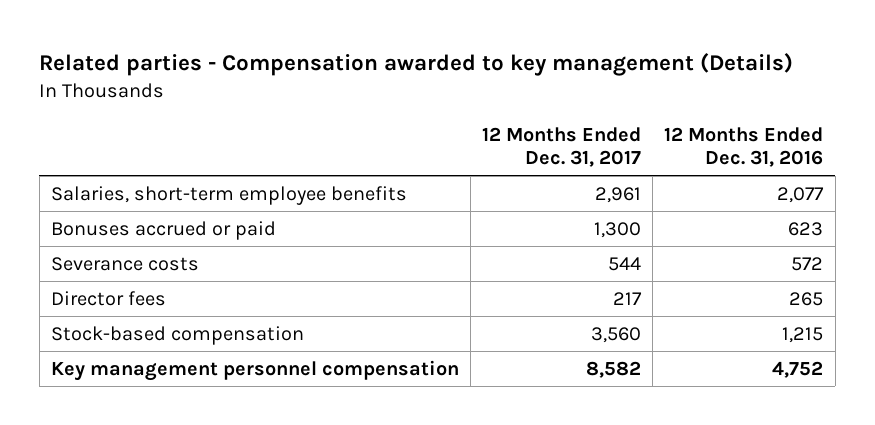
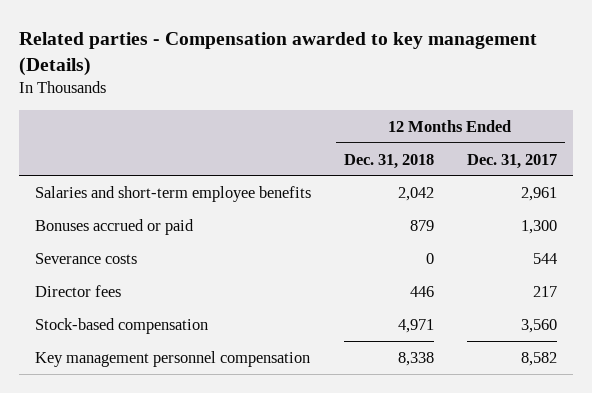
[664,126,824,167] 12 Months Ended Dec. 31, 2016 -> none
none -> [344,153,435,169] Dec. 31, 2018
[51,185,408,205] Salaries, short-term employee benefits -> [35,185,312,202] Salaries and short-term employee benefits

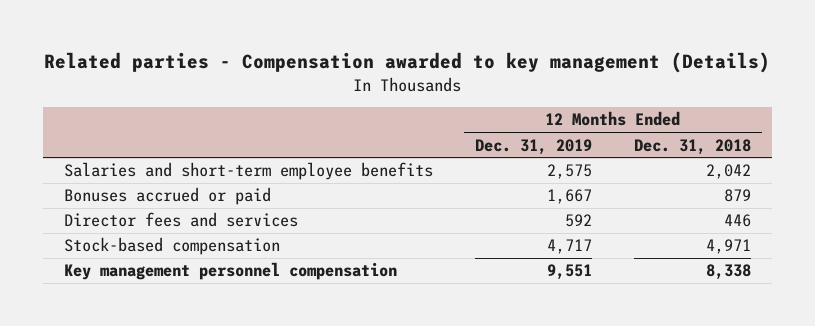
[466,153,557,169] Dec. 31, 2017 -> none
none -> [474,138,592,155] Dec. 31, 2019
[35,252,138,264] Severance costs -> none
[35,284,122,297] Director fees -> [63,212,298,228] Director fees and services

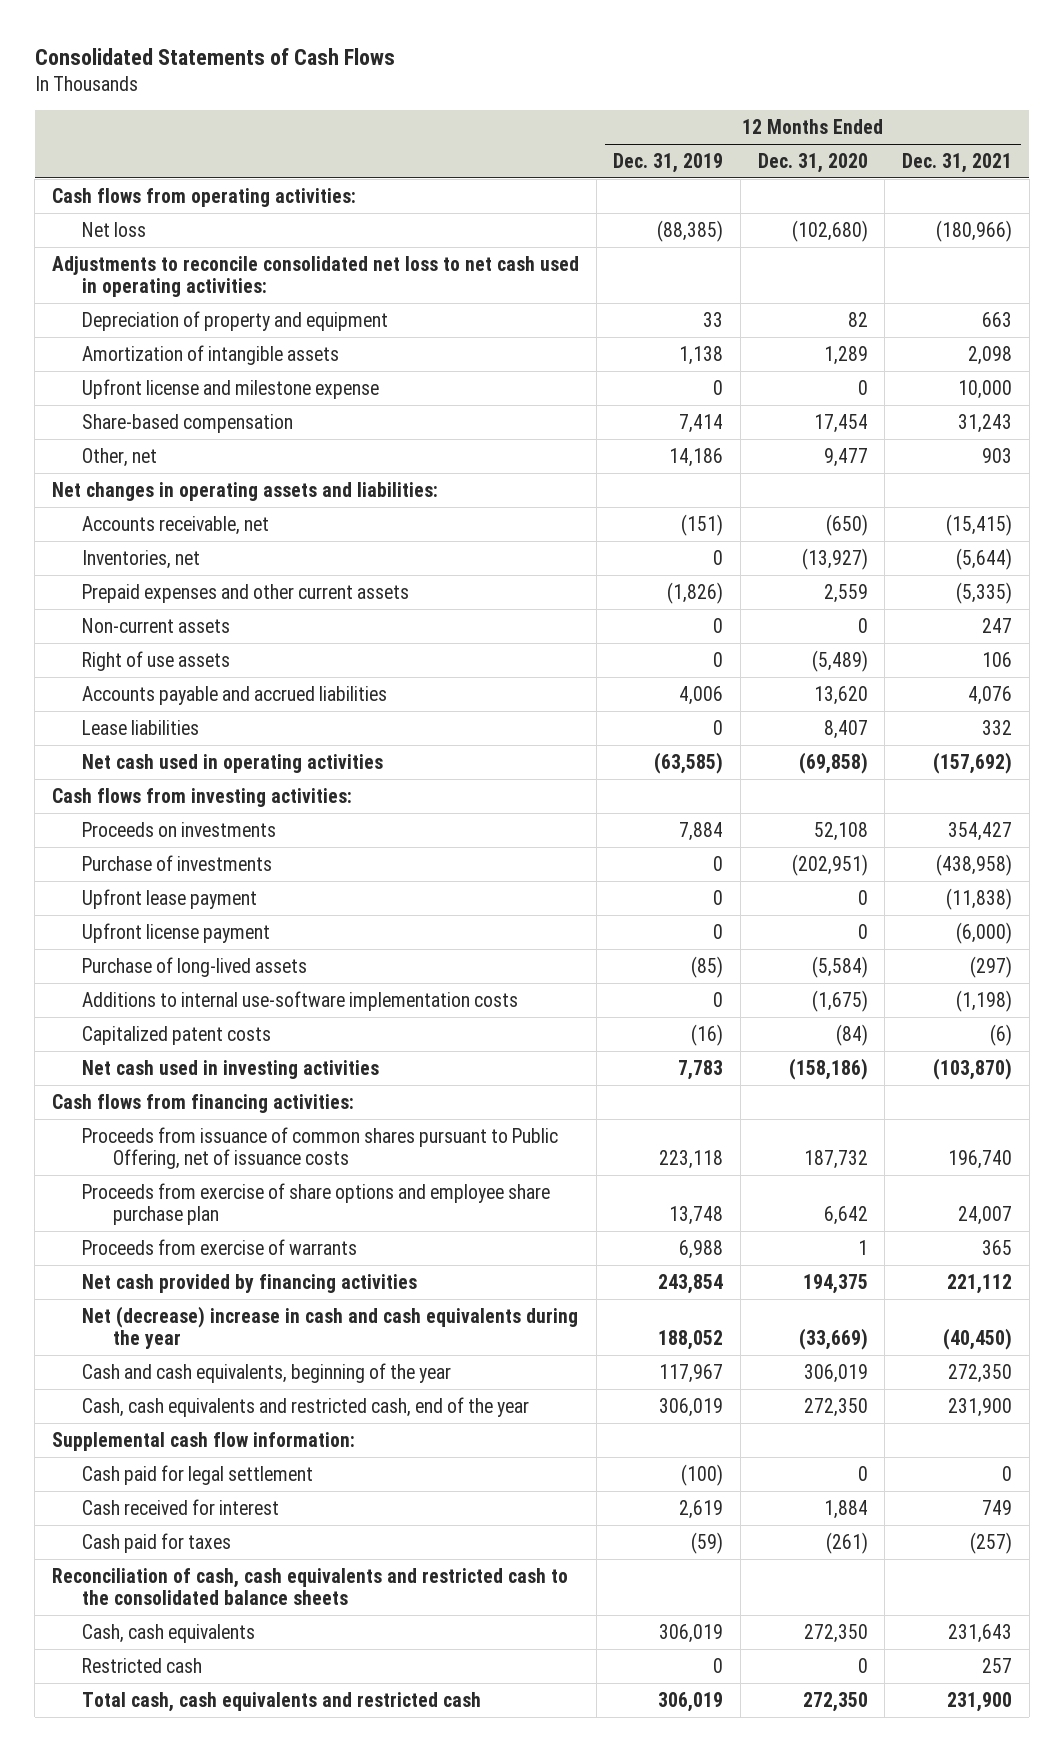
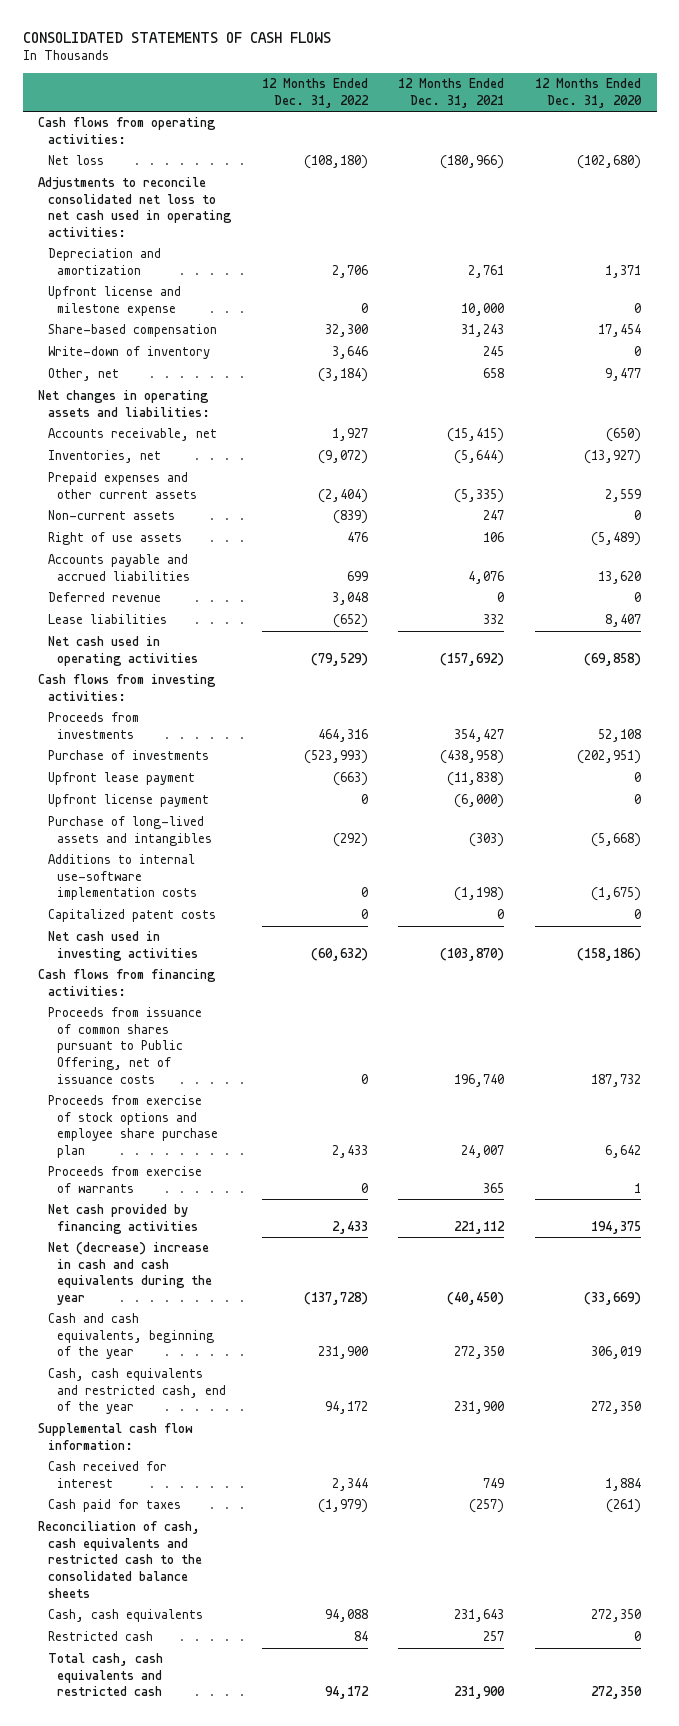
[34,47,395,65] Consolidated Statements of Cash Flows -> [22,31,331,43] CONSOLIDATED STATEMENTS OF CASH FLOWS
[613,152,724,173] Dec. 31, 2019 -> none
none -> [261,78,369,109] 12 Months Ended Dec. 31, 2022
[82,310,389,331] Depreciation of property and equipment -> none
[82,344,340,365] Amortization of intangible assets -> none
none -> [47,248,161,275] Depreciation and amortization
none -> [47,346,210,360] Write-down of inventory
[982,447,1013,463] 903 -> [483,368,505,379] 658
none -> [47,592,161,603] Deferred revenue
[82,821,277,837] Proceeds on investments -> [47,712,139,739] Proceeds from investments
[82,956,308,977] Purchase of long-lived assets -> [47,816,213,846] Purchase of long-lived assets and intangibles
[811,955,868,978] (5,584) -> [591,832,642,847] (5,668)
[970,955,1013,978] (297) -> [469,832,505,847] (303)
[835,1023,868,1046] (84) -> [634,909,642,920] 0
[990,1023,1013,1046] (6) -> [497,909,505,920] 0
[82,1182,551,1226] Proceeds from exercise of share options and employee share purchase plan -> [47,1095,219,1159] Proceeds from exercise of stock options and employee share purchase plan
[82,1464,314,1485] Cash paid for legal settlement -> none

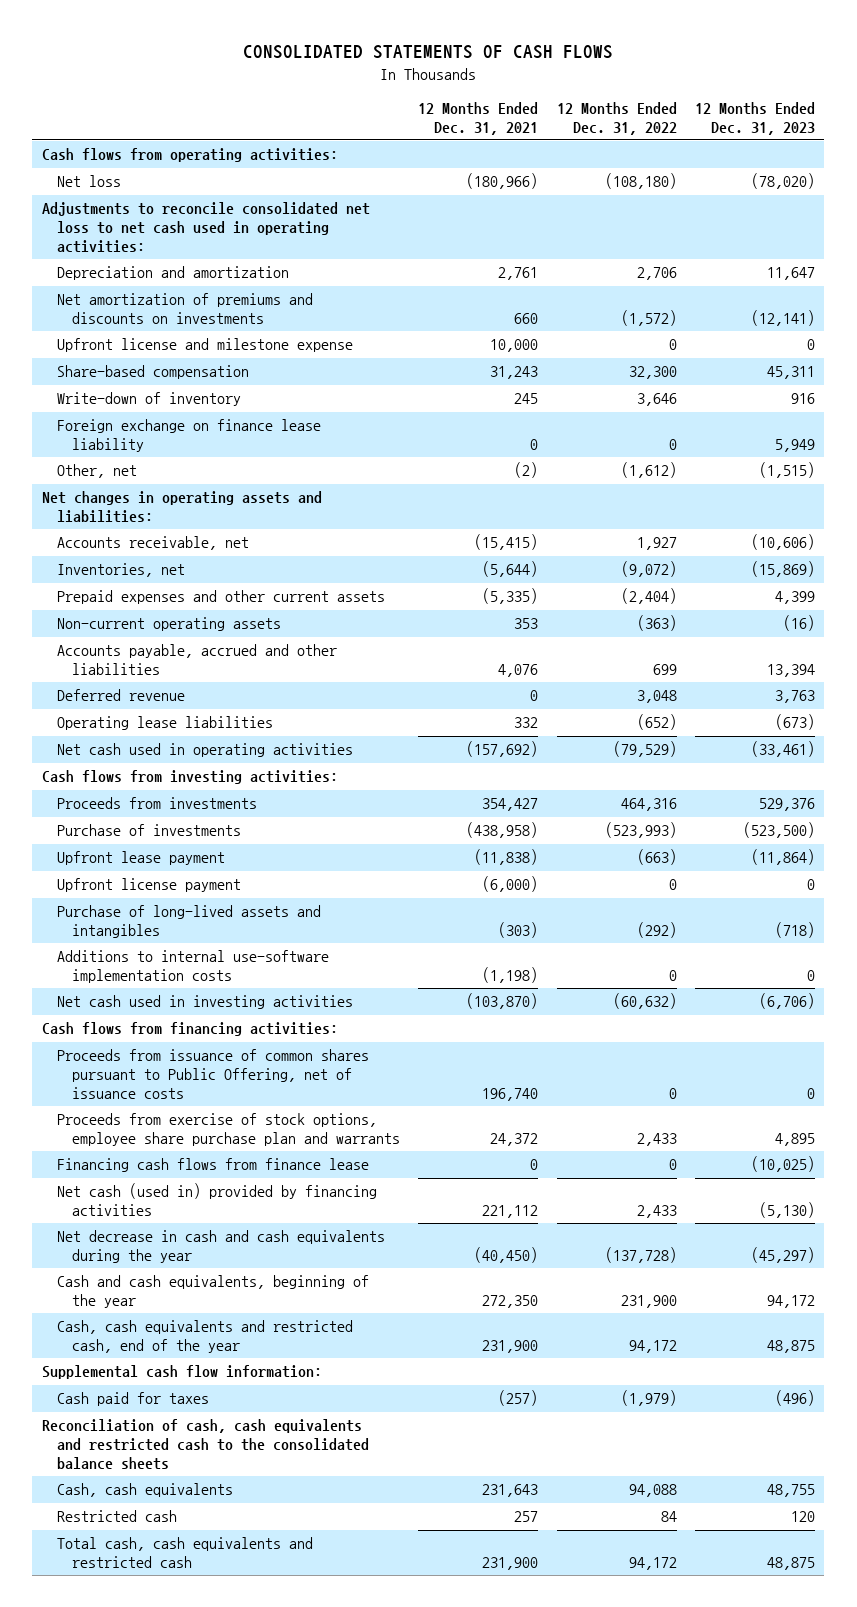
[535,78,643,109] 12 Months Ended Dec. 31, 2020 -> none
none -> [695,101,816,135] 12 Months Ended Dec. 31, 2023
none -> [56,293,313,325] Net amortization of premiums and discounts on investments
none -> [56,419,321,453] Foreign exchange on finance lease liability
[317,368,368,383] (3,184) -> [620,462,677,479] (1,612)
[483,368,505,379] 658 -> [514,462,539,479] (2)
[47,532,182,546] Right of use assets -> none
[47,510,175,521] Non-current assets -> [56,617,281,632] Non-current operating assets
[332,510,368,525] (839) -> [636,615,677,632] (363)
[483,510,505,521] 247 -> [514,618,539,630] 353
[47,554,191,581] Accounts payable and accrued liabilities -> [56,644,337,676] Accounts payable, accrued and other liabilities
[47,614,167,625] Lease liabilities -> [56,716,273,731] Operating lease liabilities
[47,909,216,923] Capitalized patent costs -> none
[47,1166,202,1193] Proceeds from exercise of warrants -> none
[47,1095,219,1159] Proceeds from exercise of stock options and employee share purchase plan -> [56,1113,400,1147] Proceeds from exercise of stock options, employee share purchase plan and warrants
[461,1145,505,1159] 24,007 -> [490,1133,539,1147] 24,372
none -> [56,1158,369,1173] Financing cash flows from finance lease
[47,1204,199,1234] Net cash provided by financing activities -> [56,1183,377,1217] Net cash (used in) provided by financing activities
[47,1242,213,1306] Net (decrease) increase in cash and cash equivalents during the year -> [56,1230,385,1264] Net decrease in cash and cash equivalents during the year
[47,1461,167,1488] Cash received for interest -> none

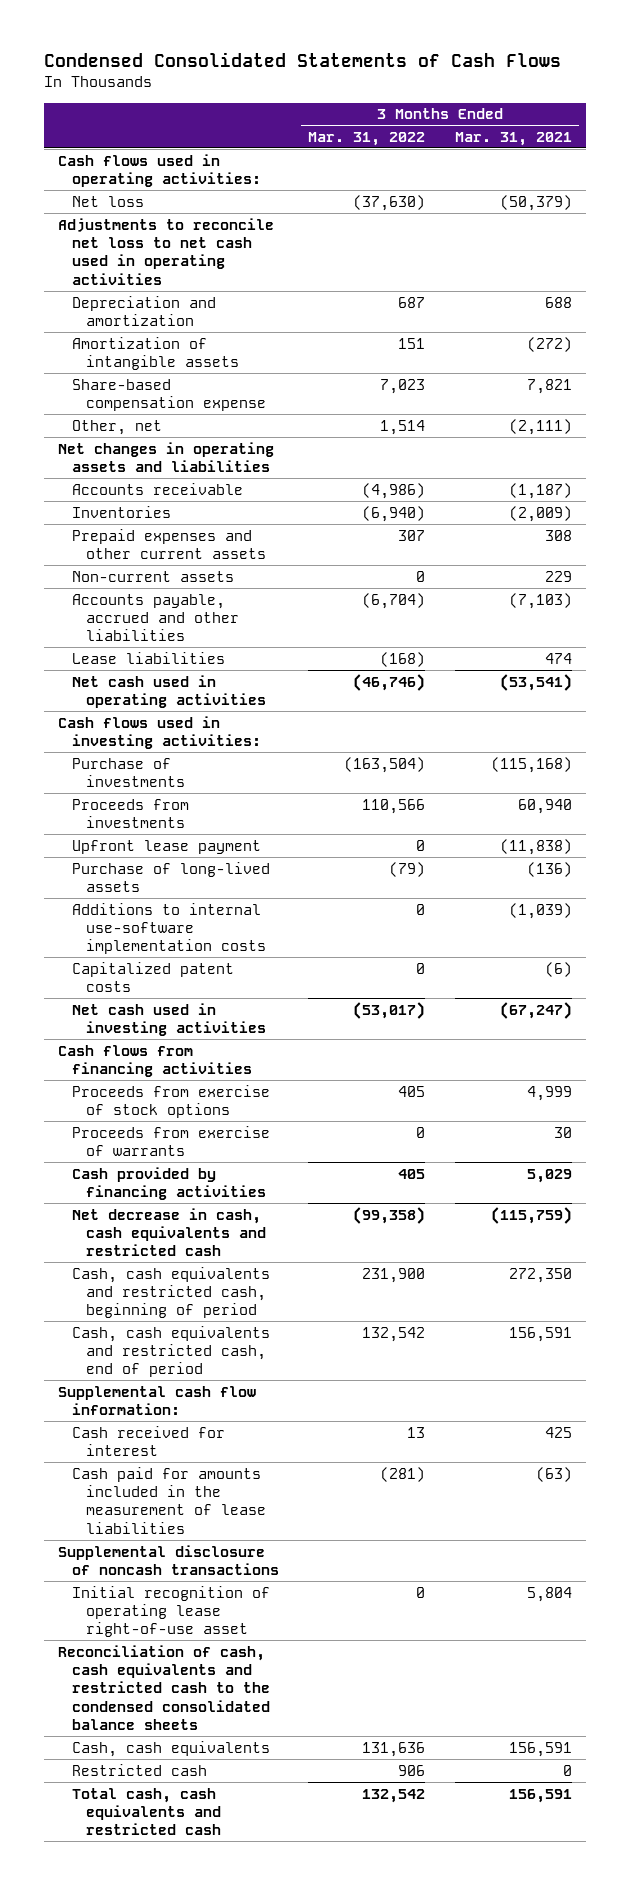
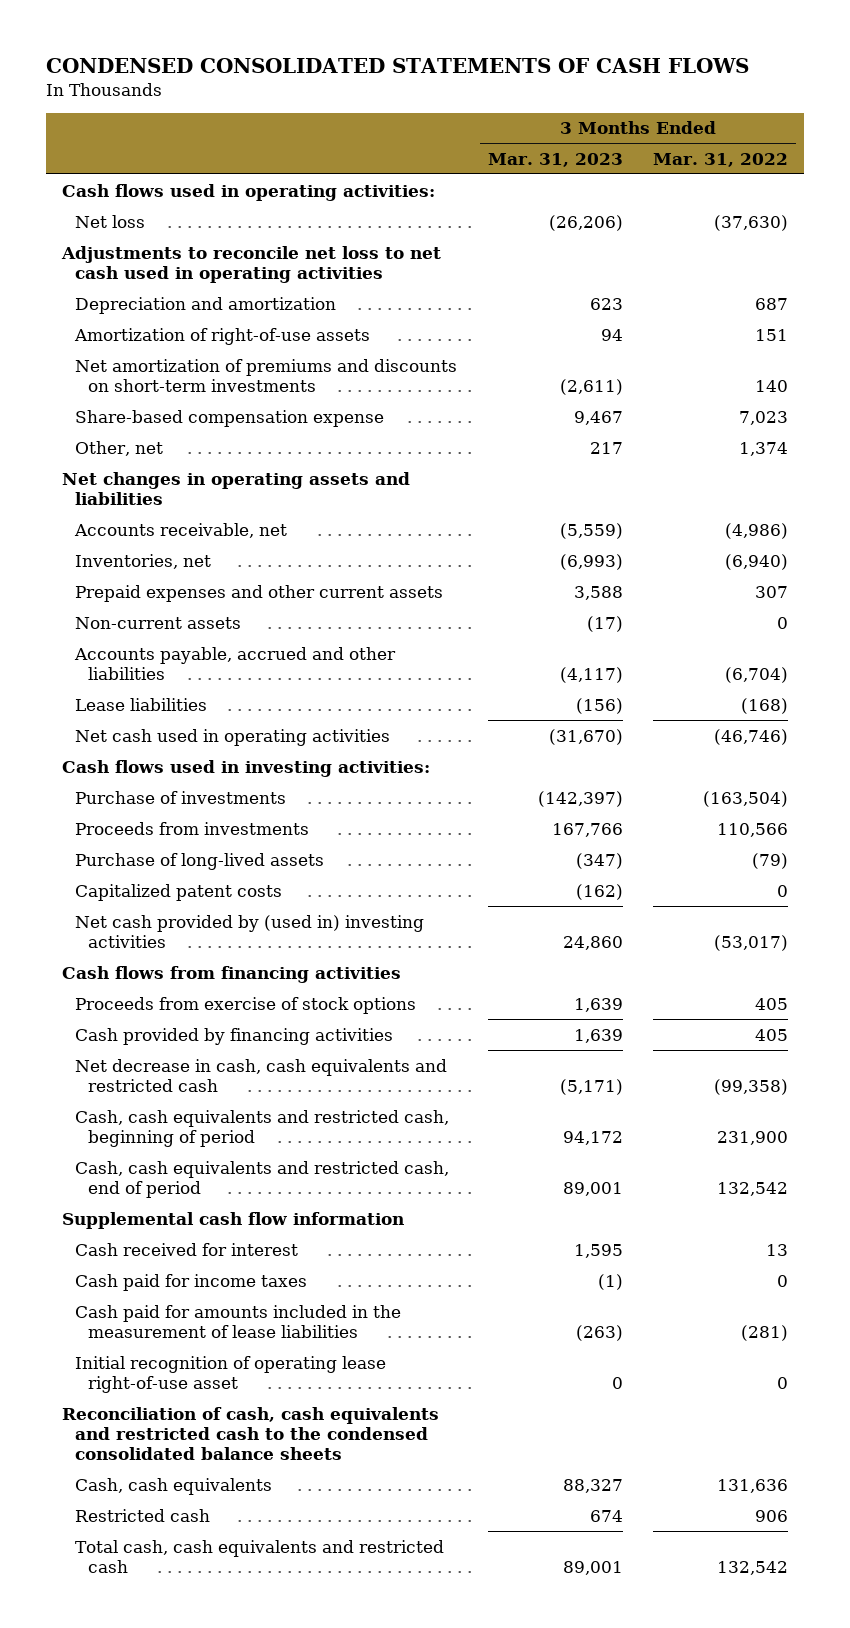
[43,52,561,68] Condensed Consolidated Statements of Cash Flows -> [46,57,750,73] CONDENSED CONSOLIDATED STATEMENTS OF CASH FLOWS
[454,131,572,146] Mar. 31, 2021 -> none
none -> [487,152,623,167] Mar. 31, 2023
[72,336,240,370] Amortization of intangible assets -> [73,327,370,345] Amortization of right-of-use assets
none -> [74,358,457,392] Net amortization of premiums and discounts on short-term investments
[380,419,426,435] 1,514 -> [739,441,789,456] 1,374
[72,482,244,495] Accounts receivable -> [73,522,287,538] Accounts receivable, net
[72,505,172,518] Inventories -> [74,553,211,569] Inventories, net
[72,839,262,854] Upfront lease payment -> none
[72,902,267,955] Additions to internal use-software implementation costs -> none
[72,1002,267,1036] Net cash used in investing activities -> [74,914,424,948] Net cash provided by (used in) investing activities
[72,1125,271,1156] Proceeds from exercise of warrants -> none
[58,1385,257,1415] Supplemental cash flow information: -> [61,1211,404,1229] Supplemental cash flow information
none -> [74,1273,307,1291] Cash paid for income taxes
[58,1544,280,1575] Supplemental disclosure of noncash transactions -> none

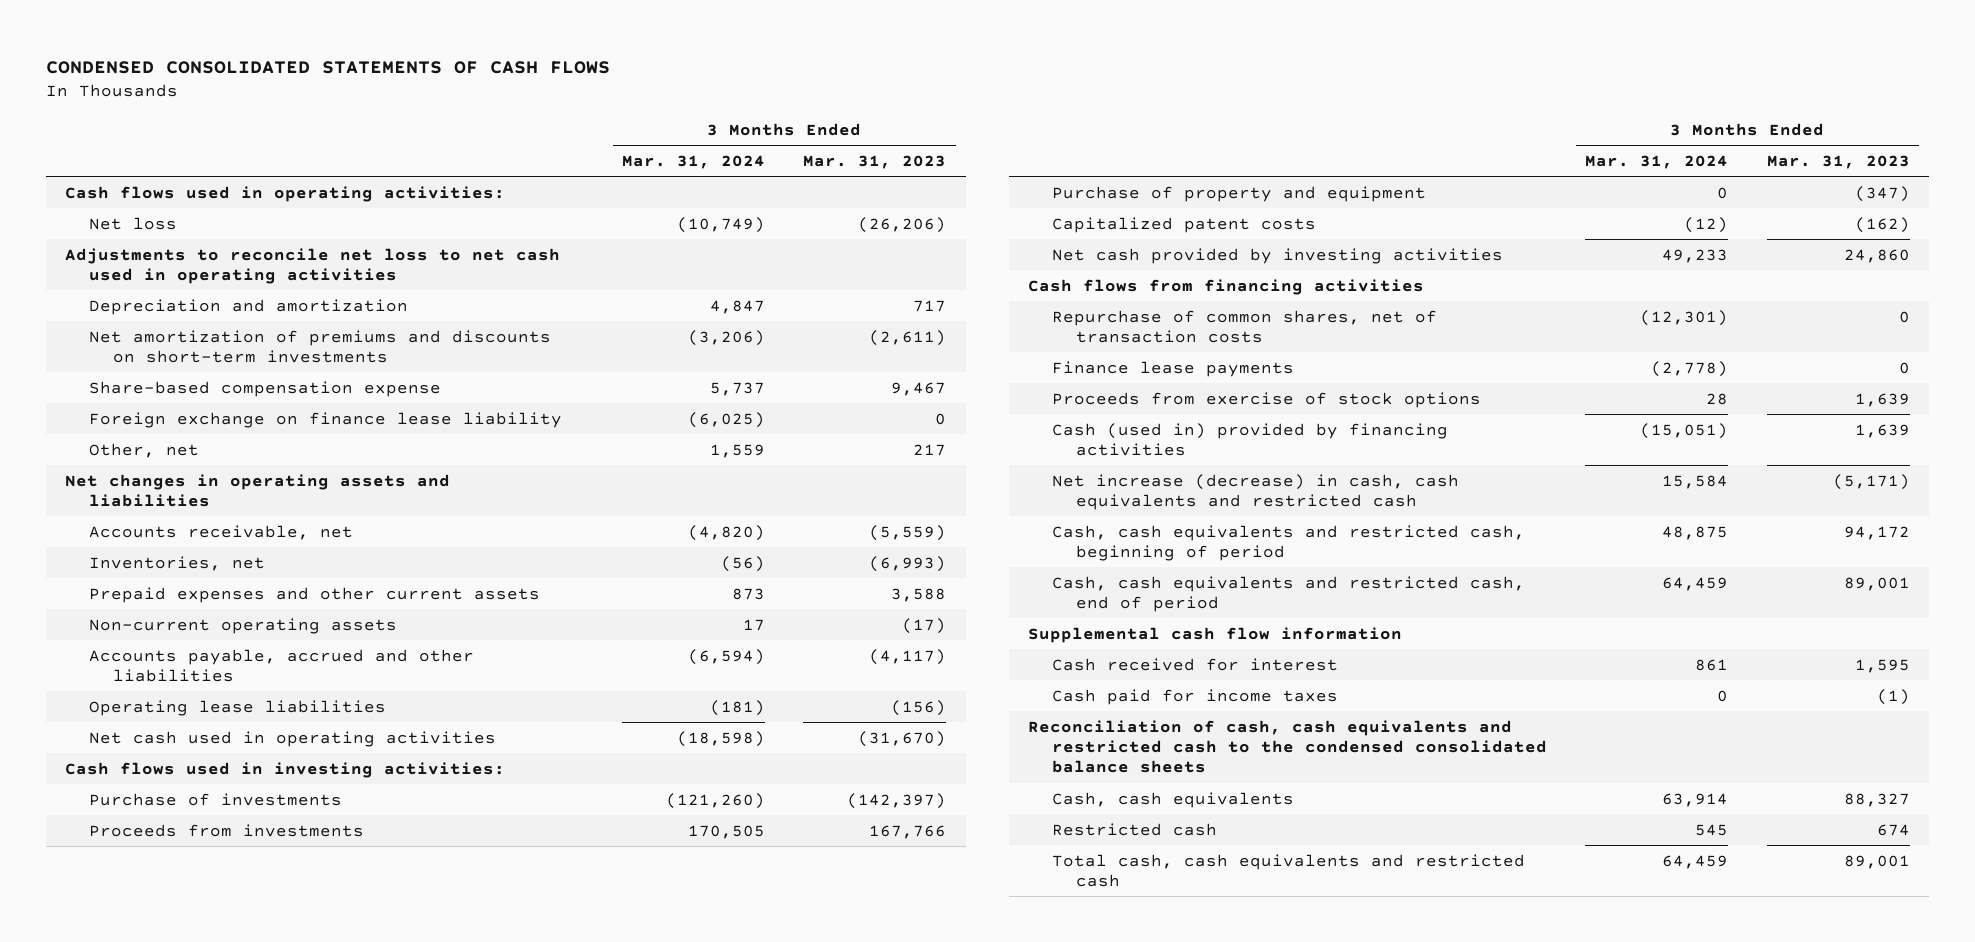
[653,152,789,167] Mar. 31, 2022 -> none
none -> [622,154,766,169] Mar. 31, 2024
[73,327,370,345] Amortization of right-of-use assets -> none
[589,297,623,310] 623 -> [913,299,947,312] 717
none -> [89,411,563,428] Foreign exchange on finance lease liability
[74,616,241,629] Non-current assets -> [89,617,398,634] Non-current operating assets
[74,697,207,711] Lease liabilities -> [89,699,387,716] Operating lease liabilities
[74,852,324,870] Purchase of long-lived assets -> [1052,185,1427,202] Purchase of property and equipment
[74,914,424,948] Net cash provided by (used in) investing activities -> [1052,247,1504,264] Net cash provided by investing activities
none -> [1052,309,1438,343] Repurchase of common shares, net of transaction costs
none -> [1052,360,1295,377] Finance lease payments
[74,1027,393,1045] Cash provided by financing activities -> [1052,422,1449,456] Cash (used in) provided by financing activities
[74,1058,447,1092] Net decrease in cash, cash equivalents and restricted cash -> [1052,473,1460,510] Net increase (decrease) in cash, cash equivalents and restricted cash
[74,1304,401,1338] Cash paid for amounts included in the measurement of lease liabilities -> none
[74,1355,386,1393] Initial recognition of operating lease right-of-use asset -> none

